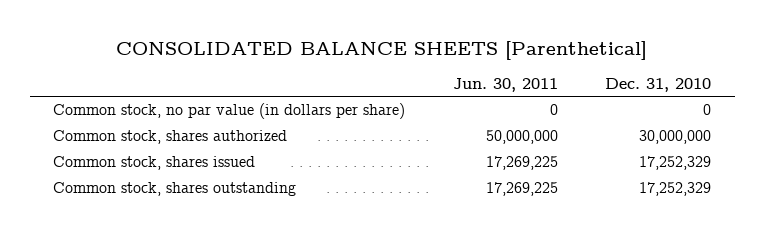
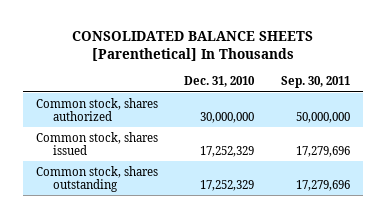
[116,40,648,60] CONSOLIDATED BALANCE SHEETS [Parenthetical] -> [71,31,313,62] CONSOLIDATED BALANCE SHEETS [Parenthetical] In Thousands
[452,77,558,92] Jun. 30, 2011 -> none
none -> [280,76,350,89] Sep. 30, 2011
[53,103,406,120] Common stock, no par value (in dollars per share) -> none

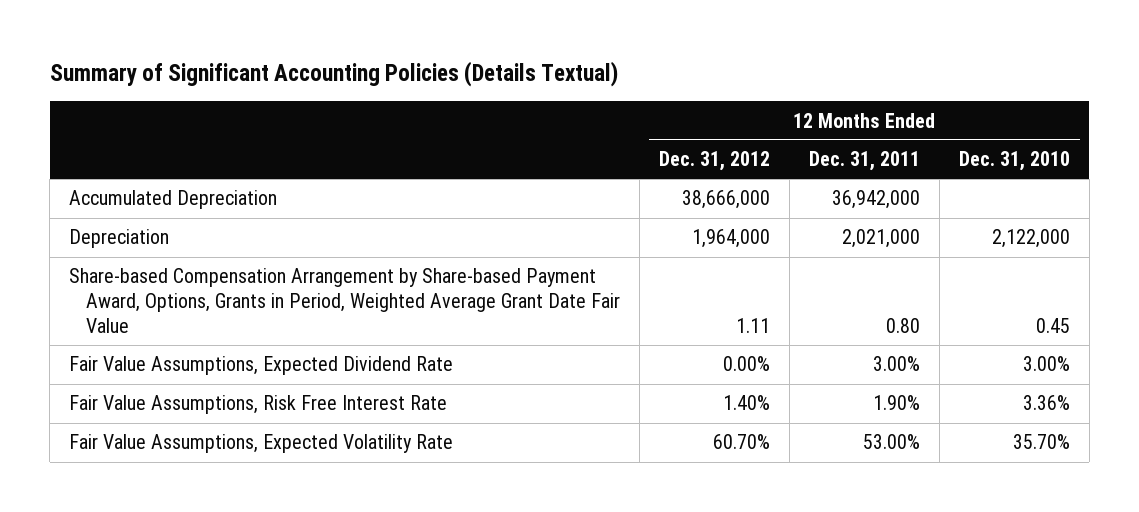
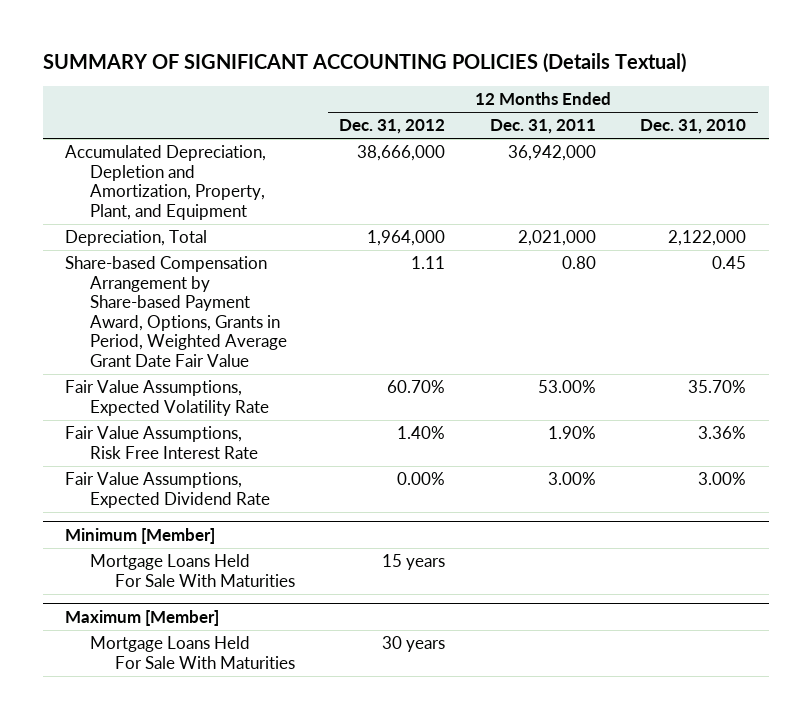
[49,60,618,87] Summary of Significant Accounting Policies (Details Textual) -> [42,53,686,74] SUMMARY OF SIGNIFICANT ACCOUNTING POLICIES (Details Textual)
[69,190,278,210] Accumulated Depreciation -> [65,145,267,220] Accumulated Depreciation, Depletion and Amortization, Property, Plant, and Equipment
[69,229,170,249] Depreciation -> [65,230,208,247] Depreciation, Total
[69,395,448,415] Fair Value Assumptions, Risk Free Interest Rate -> [65,426,258,459] Fair Value Assumptions, Risk Free Interest Rate
[69,356,454,376] Fair Value Assumptions, Expected Dividend Rate -> [65,472,270,508] Fair Value Assumptions, Expected Dividend Rate
none -> [65,527,216,544] Minimum [Member]
none -> [89,554,295,587] Mortgage Loans Held For Sale With Maturities
none -> [65,609,220,626] Maximum [Member]
none -> [89,636,295,669] Mortgage Loans Held For Sale With Maturities

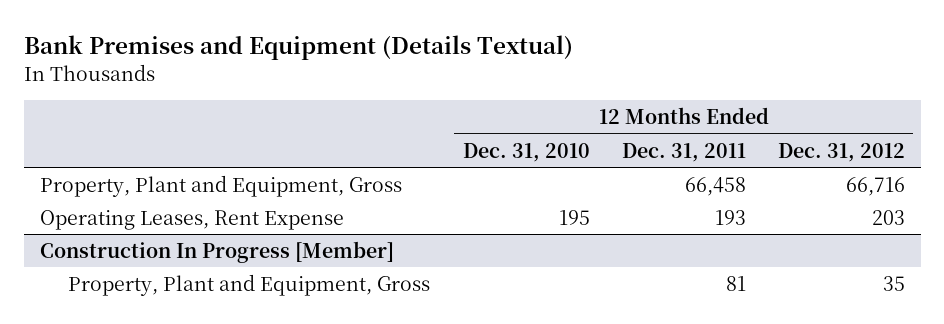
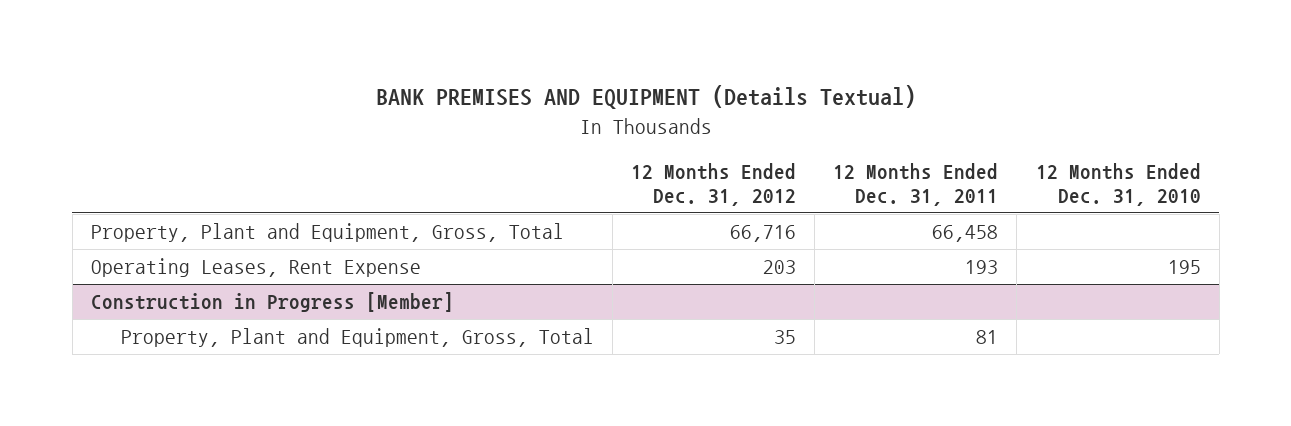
[23,35,573,61] Bank Premises and Equipment (Details Textual) -> [375,85,916,110] BANK PREMISES AND EQUIPMENT (Details Textual)
[39,174,402,197] Property, Plant and Equipment, Gross -> [90,223,564,243] Property, Plant and Equipment, Gross, Total
[39,240,394,263] Construction In Progress [Member] -> [90,292,454,313] Construction in Progress [Member]
[68,273,431,296] Property, Plant and Equipment, Gross -> [120,328,594,348] Property, Plant and Equipment, Gross, Total

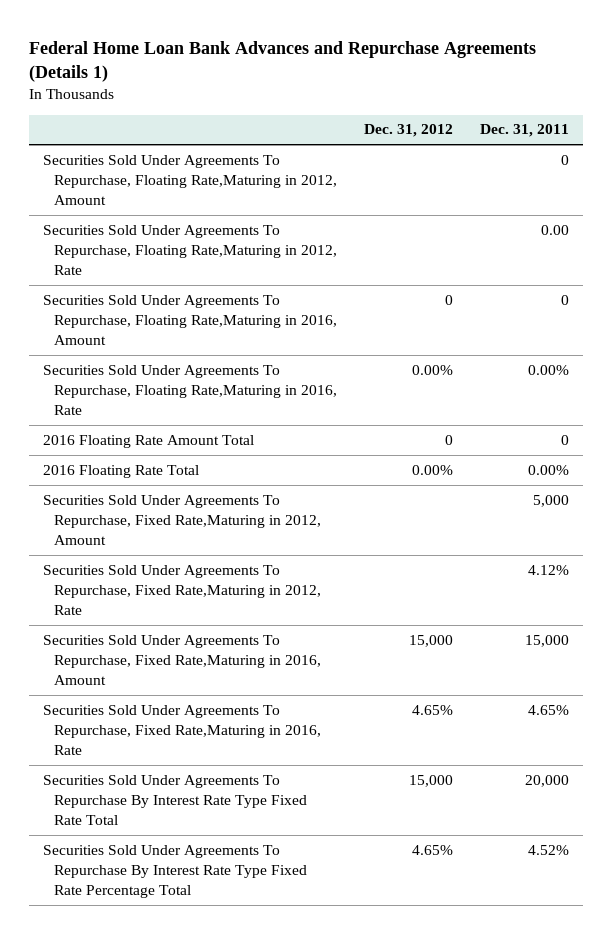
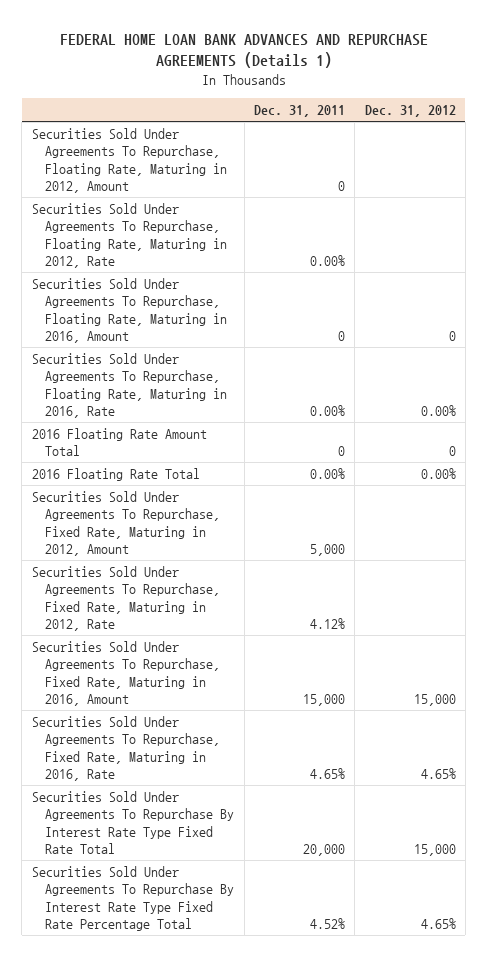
[29,40,537,82] Federal Home Loan Bank Advances and Repurchase Agreements (Details 1) -> [59,33,428,69] FEDERAL HOME LOAN BANK ADVANCES AND REPURCHASE AGREEMENTS (Details 1)
[42,154,338,206] Securities Sold Under Agreements To Repurchase, Floating Rate,Maturing in 2012, Amount -> [31,127,228,194] Securities Sold Under Agreements To Repurchase, Floating Rate, Maturing in 2012, Amount
[42,224,338,276] Securities Sold Under Agreements To Repurchase, Floating Rate,Maturing in 2012, Rate -> [31,202,228,269] Securities Sold Under Agreements To Repurchase, Floating Rate, Maturing in 2012, Rate
[541,224,570,235] 0.00 -> [310,255,346,267] 0.00%
[42,294,338,346] Securities Sold Under Agreements To Repurchase, Floating Rate,Maturing in 2016, Amount -> [31,277,228,344] Securities Sold Under Agreements To Repurchase, Floating Rate, Maturing in 2016, Amount
[42,364,338,416] Securities Sold Under Agreements To Repurchase, Floating Rate,Maturing in 2016, Rate -> [31,352,228,419] Securities Sold Under Agreements To Repurchase, Floating Rate, Maturing in 2016, Rate
[42,494,322,546] Securities Sold Under Agreements To Repurchase, Fixed Rate,Maturing in 2012, Amount -> [31,490,221,557] Securities Sold Under Agreements To Repurchase, Fixed Rate, Maturing in 2012, Amount
[42,564,322,616] Securities Sold Under Agreements To Repurchase, Fixed Rate,Maturing in 2012, Rate -> [31,565,221,632] Securities Sold Under Agreements To Repurchase, Fixed Rate, Maturing in 2012, Rate
[42,634,322,686] Securities Sold Under Agreements To Repurchase, Fixed Rate,Maturing in 2016, Amount -> [31,640,221,707] Securities Sold Under Agreements To Repurchase, Fixed Rate, Maturing in 2016, Amount
[42,704,322,756] Securities Sold Under Agreements To Repurchase, Fixed Rate,Maturing in 2016, Rate -> [31,715,221,782] Securities Sold Under Agreements To Repurchase, Fixed Rate, Maturing in 2016, Rate

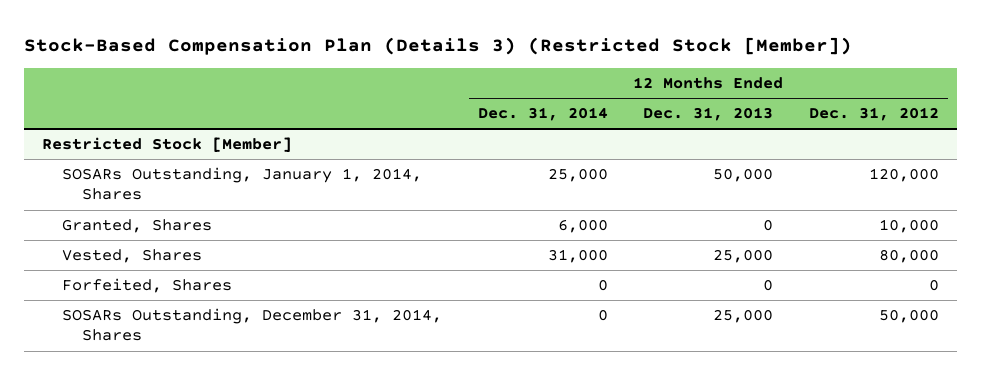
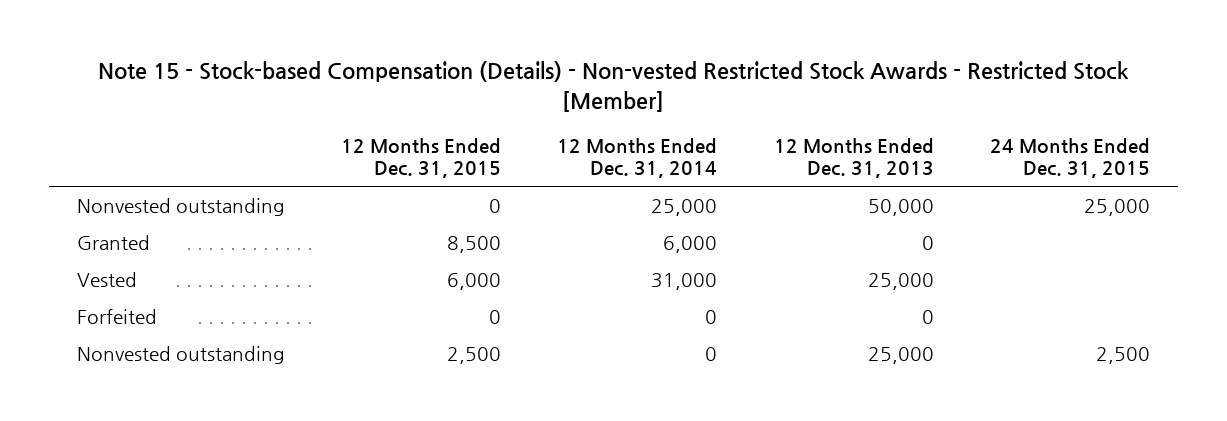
[24,36,853,55] Stock-Based Compensation Plan (Details 3) (Restricted Stock [Member]) -> [98,61,1130,112] Note 15 - Stock-based Compensation (Details) - Non-vested Restricted Stock Awards - Restricted Stock [Member]
[809,107,940,122] Dec. 31, 2012 -> none
none -> [341,137,502,179] 12 Months Ended Dec. 31, 2015
none -> [989,137,1150,179] 24 Months Ended Dec. 31, 2015
[42,137,293,153] Restricted Stock [Member] -> none
[62,167,423,201] SOSARs Outstanding, January 1, 2014, Shares -> [76,198,285,217] Nonvested outstanding
[62,219,213,234] Granted, Shares -> [76,235,150,251] Granted
[62,249,203,264] Vested, Shares -> [76,272,137,288] Vested
[62,278,233,294] Forfeited, Shares -> [76,309,157,325] Forfeited
[62,308,443,342] SOSARs Outstanding, December 31, 2014, Shares -> [76,346,285,365] Nonvested outstanding

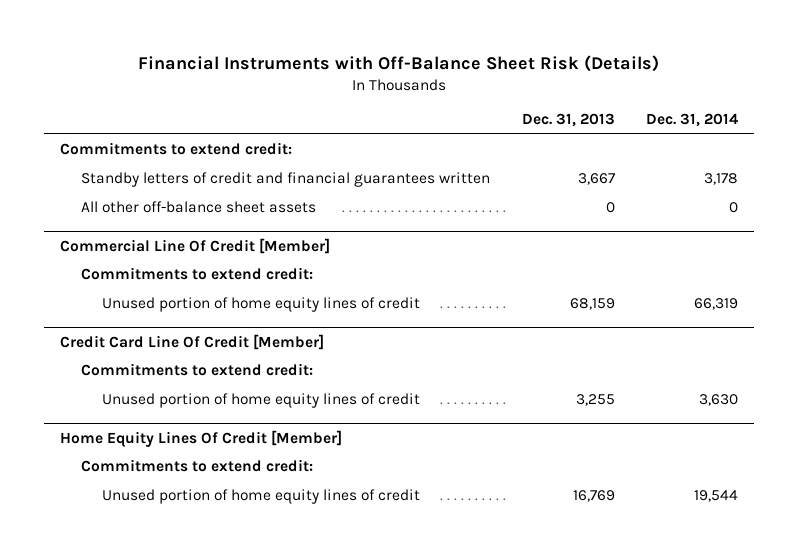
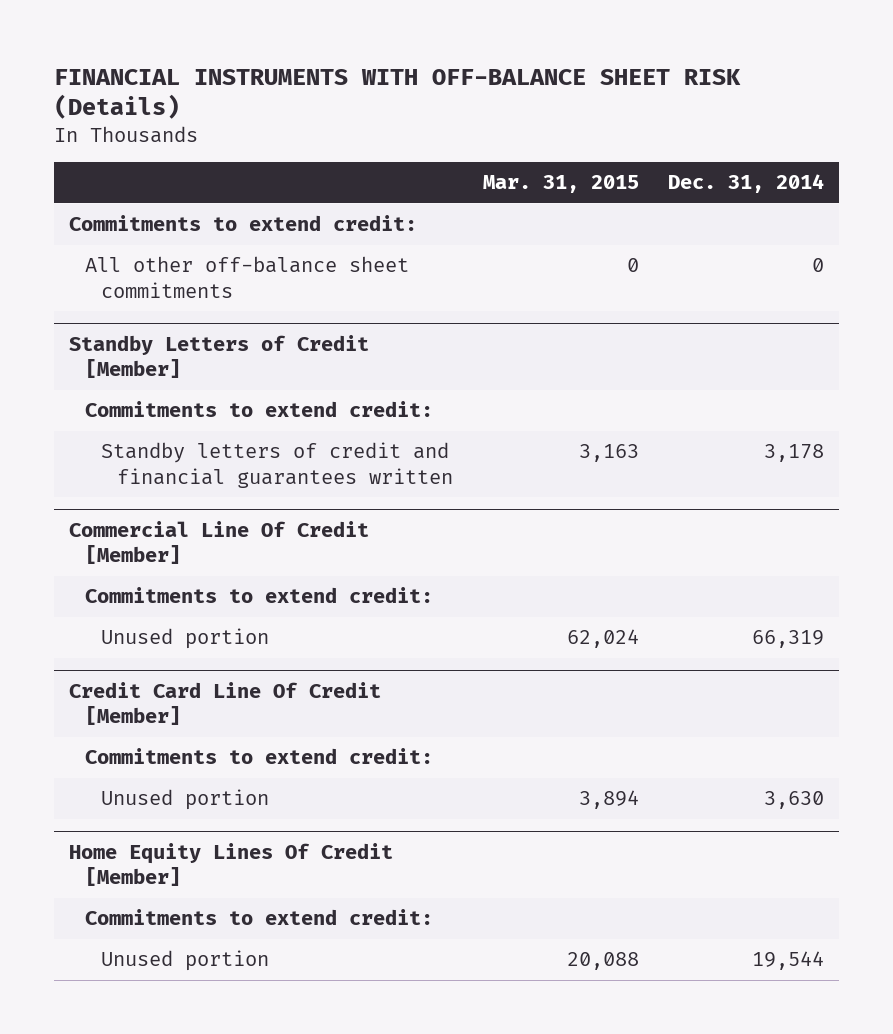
[138,54,660,72] Financial Instruments with Off-Balance Sheet Risk (Details) -> [53,68,741,120] FINANCIAL INSTRUMENTS WITH OFF-BALANCE SHEET RISK (Details)
[521,113,615,128] Dec. 31, 2013 -> none
none -> [482,175,639,194] Mar. 31, 2015
none -> [84,256,409,298] All other off-balance sheet commitments
none -> [68,334,369,379] Standby Letters of Credit [Member]
none -> [84,401,433,418] Commitments to extend credit:
[80,201,316,214] All other off-balance sheet assets -> none
[101,297,420,313] Unused portion of home equity lines of credit -> [101,628,270,650] Unused portion
[101,393,420,409] Unused portion of home equity lines of credit -> [101,789,270,811] Unused portion
[101,489,420,505] Unused portion of home equity lines of credit -> [101,950,270,972] Unused portion

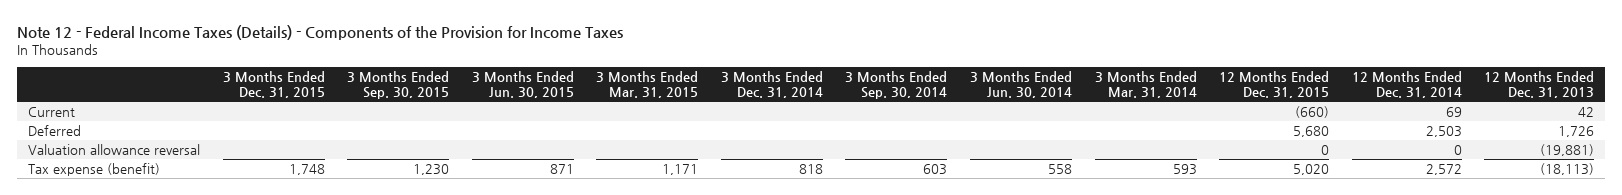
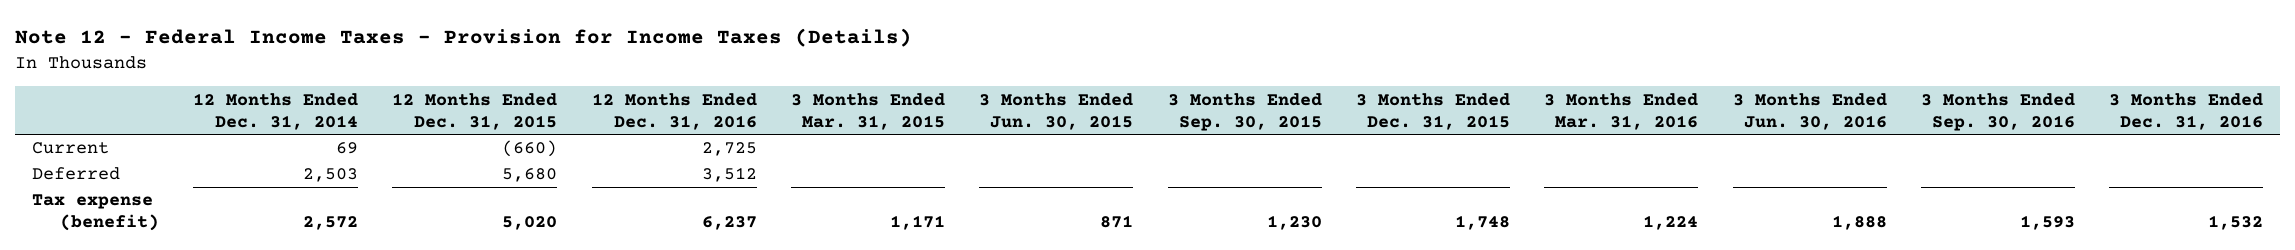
[16,24,623,40] Note 12 - Federal Income Taxes (Details) - Components of the Provision for Income Taxes -> [14,28,912,48] Note 12 - Federal Income Taxes - Provision for Income Taxes (Details)
[720,71,823,99] 3 Months Ended Dec. 31, 2014 -> none
[845,71,948,100] 3 Months Ended Sep. 30, 2014 -> none
[969,71,1072,99] 3 Months Ended Jun. 30, 2014 -> none
[1094,71,1197,99] 3 Months Ended Mar. 31, 2014 -> none
[1484,71,1595,99] 12 Months Ended Dec. 31, 2013 -> none
none -> [591,92,757,130] 12 Months Ended Dec. 31, 2016
none -> [1544,92,1699,130] 3 Months Ended Mar. 31, 2016
none -> [1732,92,1887,130] 3 Months Ended Jun. 30, 2016
none -> [1920,92,2075,131] 3 Months Ended Sep. 30, 2016
none -> [2109,92,2264,130] 3 Months Ended Dec. 31, 2016
[28,143,201,155] Valuation allowance reversal -> none

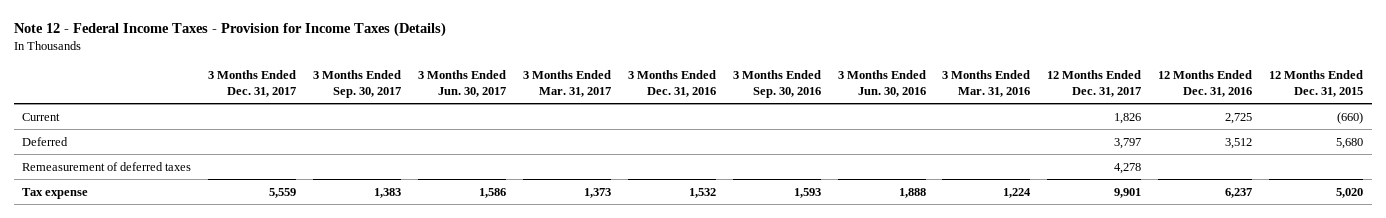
[193,92,359,130] 12 Months Ended Dec. 31, 2014 -> none
[790,92,945,130] 3 Months Ended Mar. 31, 2015 -> none
[979,92,1134,130] 3 Months Ended Jun. 30, 2015 -> none
[1167,92,1322,131] 3 Months Ended Sep. 30, 2015 -> none
[1355,92,1510,130] 3 Months Ended Dec. 31, 2015 -> none
none -> [208,70,297,98] 3 Months Ended Dec. 31, 2017
none -> [313,70,402,99] 3 Months Ended Sep. 30, 2017
none -> [418,70,507,98] 3 Months Ended Jun. 30, 2017
none -> [522,70,611,98] 3 Months Ended Mar. 31, 2017
none -> [1047,70,1142,98] 12 Months Ended Dec. 31, 2017
none -> [22,161,192,171] Remeasurement of deferred taxes
[32,194,159,232] Tax expense (benefit) -> [22,187,89,199] Tax expense

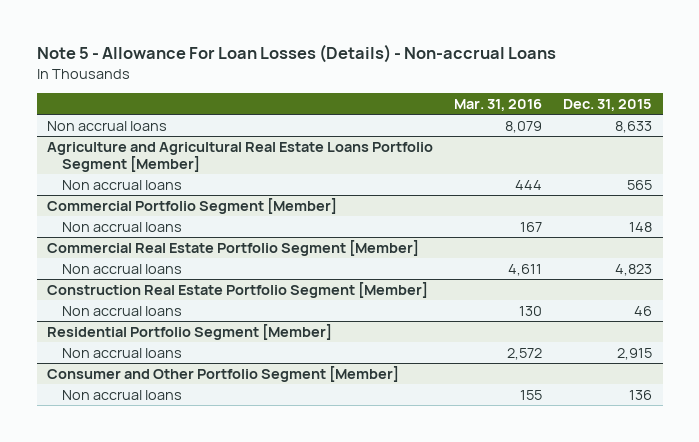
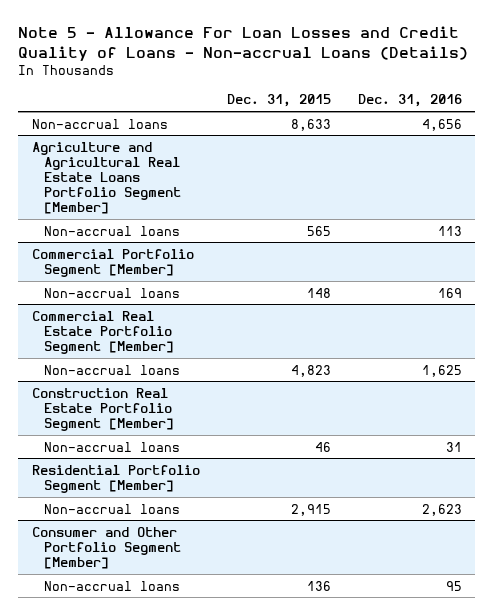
[36,44,556,64] Note 5 - Allowance For Loan Losses (Details) - Non-accrual Loans -> [18,26,469,61] Note 5 - Allowance For Loan Losses and Credit Quality of Loans - Non-accrual Loans (Details)
[454,99,543,112] Mar. 31, 2016 -> none
none -> [357,94,462,108] Dec. 31, 2016
[47,120,168,131] Non accrual loans -> [31,118,168,129] Non-accrual loans
[62,179,183,190] Non accrual loans -> [44,225,181,236] Non-accrual loans
[62,221,183,232] Non accrual loans -> [44,287,181,298] Non-accrual loans
[62,263,183,274] Non accrual loans -> [44,364,181,375] Non-accrual loans
[62,305,183,316] Non accrual loans -> [44,441,181,452] Non-accrual loans
[62,347,183,358] Non accrual loans -> [44,503,181,514] Non-accrual loans
[62,389,183,400] Non accrual loans -> [44,580,181,591] Non-accrual loans

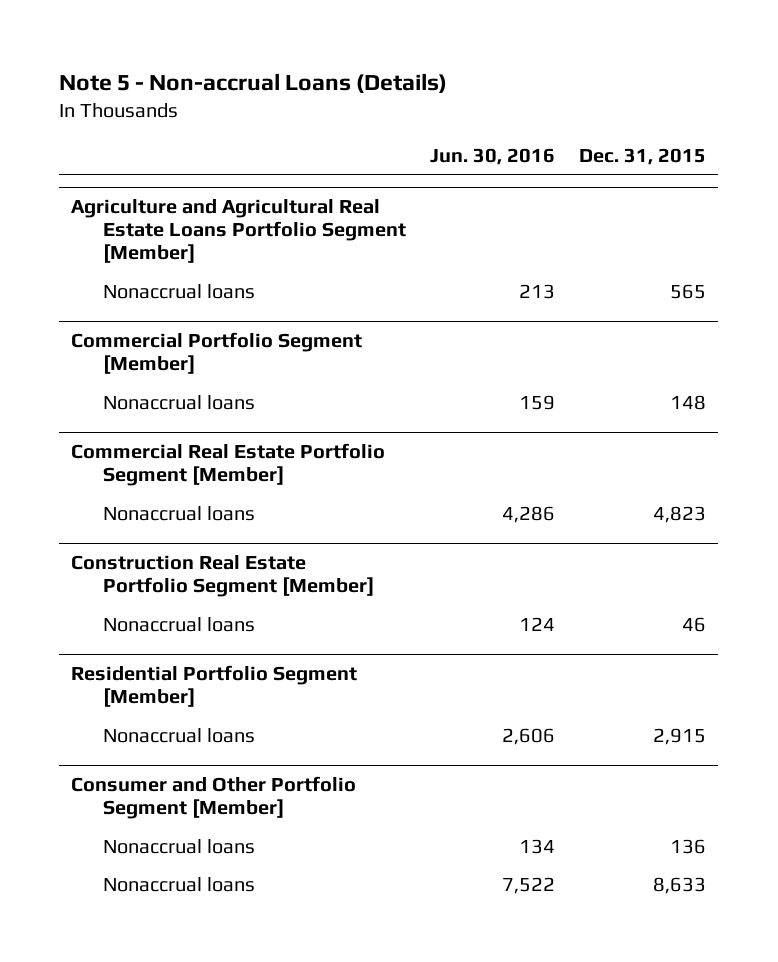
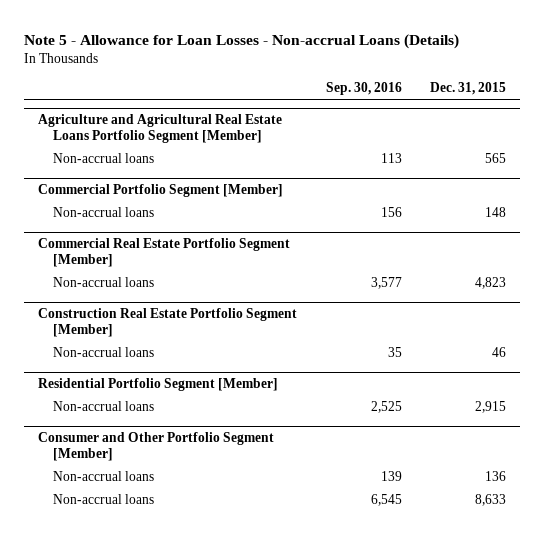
[59,72,448,93] Note 5 - Non-accrual Loans (Details) -> [23,33,459,49] Note 5 - Allowance for Loan Losses - Non-accrual Loans (Details)
[429,148,555,166] Jun. 30, 2016 -> none
none -> [325,82,402,96] Sep. 30, 2016
[102,283,255,299] Nonaccrual loans -> [52,152,154,163] Non-accrual loans
[102,394,255,410] Nonaccrual loans -> [52,206,154,217] Non-accrual loans
[102,505,255,521] Nonaccrual loans -> [52,276,154,287] Non-accrual loans
[102,616,255,632] Nonaccrual loans -> [52,346,154,357] Non-accrual loans
[102,727,255,743] Nonaccrual loans -> [52,400,154,411] Non-accrual loans
[102,838,255,854] Nonaccrual loans -> [52,470,154,481] Non-accrual loans
[102,876,255,892] Nonaccrual loans -> [52,493,154,504] Non-accrual loans

